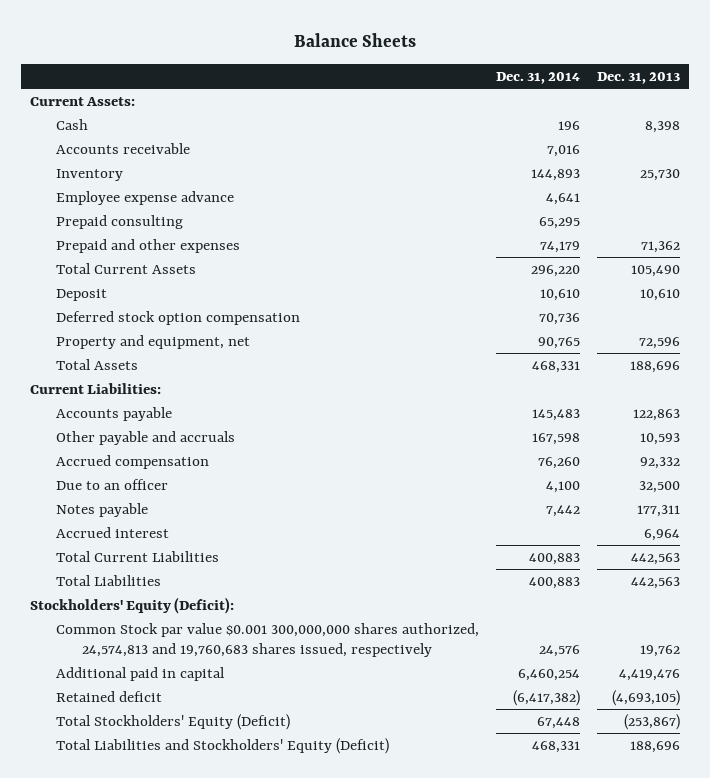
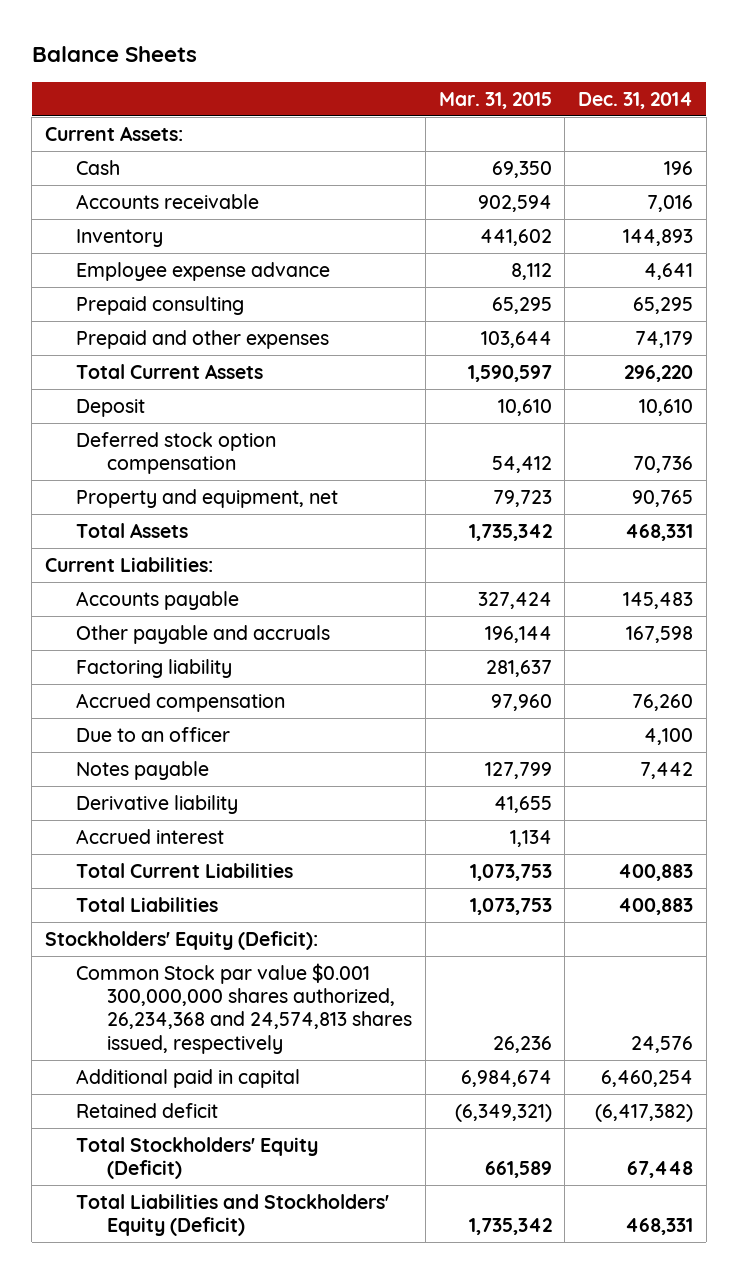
[597,72,681,85] Dec. 31, 2013 -> none
none -> [438,91,552,109] Mar. 31, 2015
none -> [76,658,233,678] Factoring liability
none -> [76,794,239,814] Derivative liability
[56,622,480,657] Common Stock par value $0.001 300,000,000 shares authorized, 24,574,813 and 19,760,683 shares issued, respectively -> [76,962,413,1054] Common Stock par value $0.001 300,000,000 shares authorized, 26,234,368 and 24,574,813 shares issued, respectively

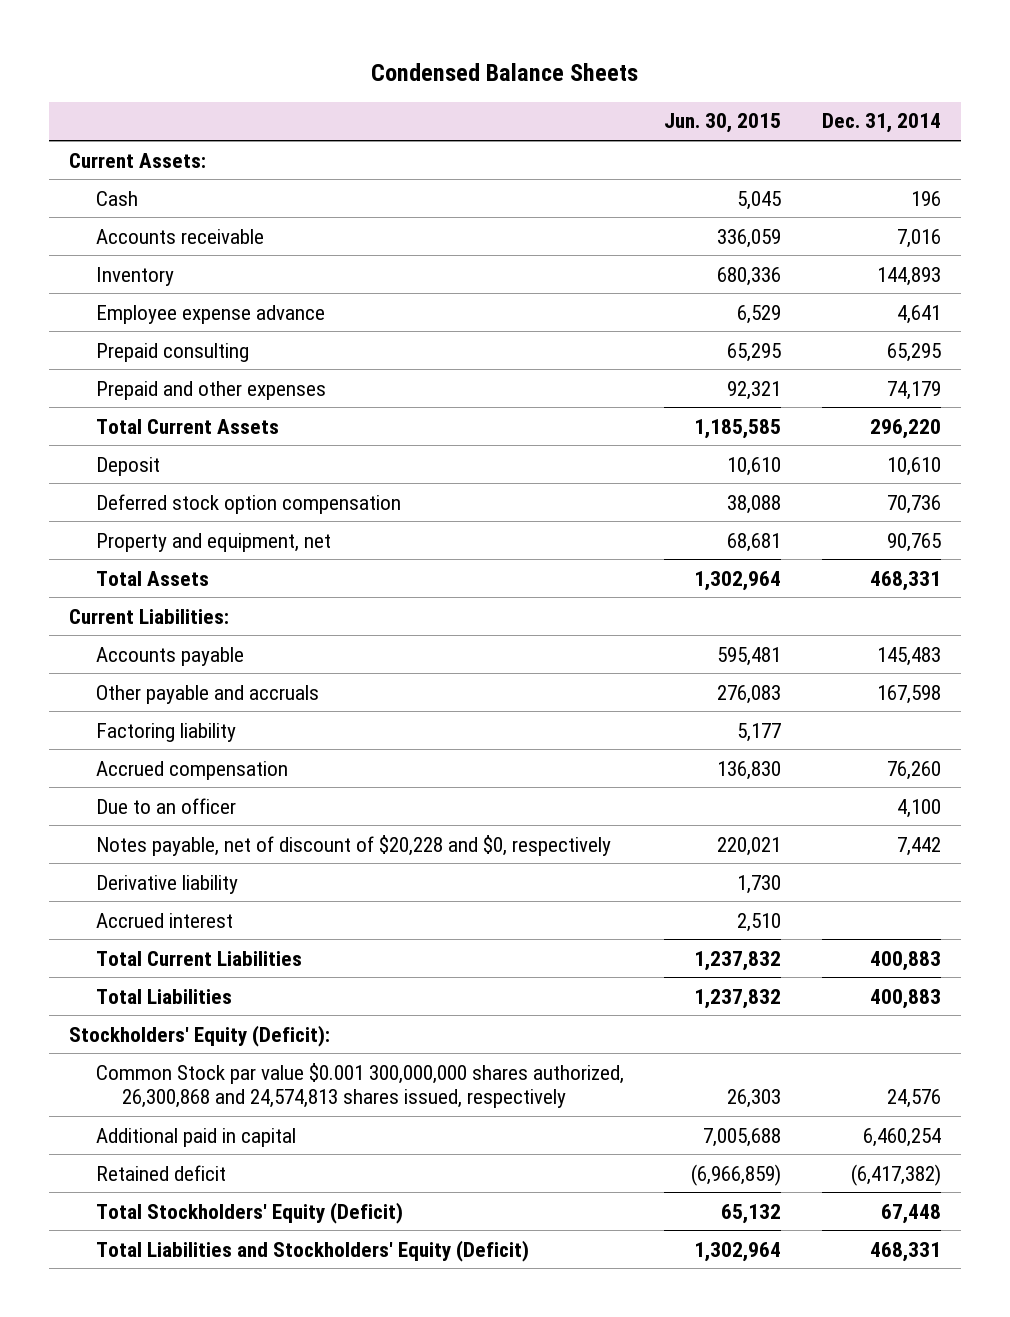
[31,46,197,63] Balance Sheets -> [370,63,638,82] Condensed Balance Sheets
[438,91,552,109] Mar. 31, 2015 -> none
none -> [664,113,782,134] Jun. 30, 2015
[76,760,210,780] Notes payable -> [95,834,611,856] Notes payable, net of discount of $20,228 and $0, respectively
[76,962,413,1054] Common Stock par value $0.001 300,000,000 shares authorized, 26,234,368 and 24,574,813 shares issued, respectively -> [95,1062,624,1109] Common Stock par value $0.001 300,000,000 shares authorized, 26,300,868 and 24,574,813 shares issued, respectively

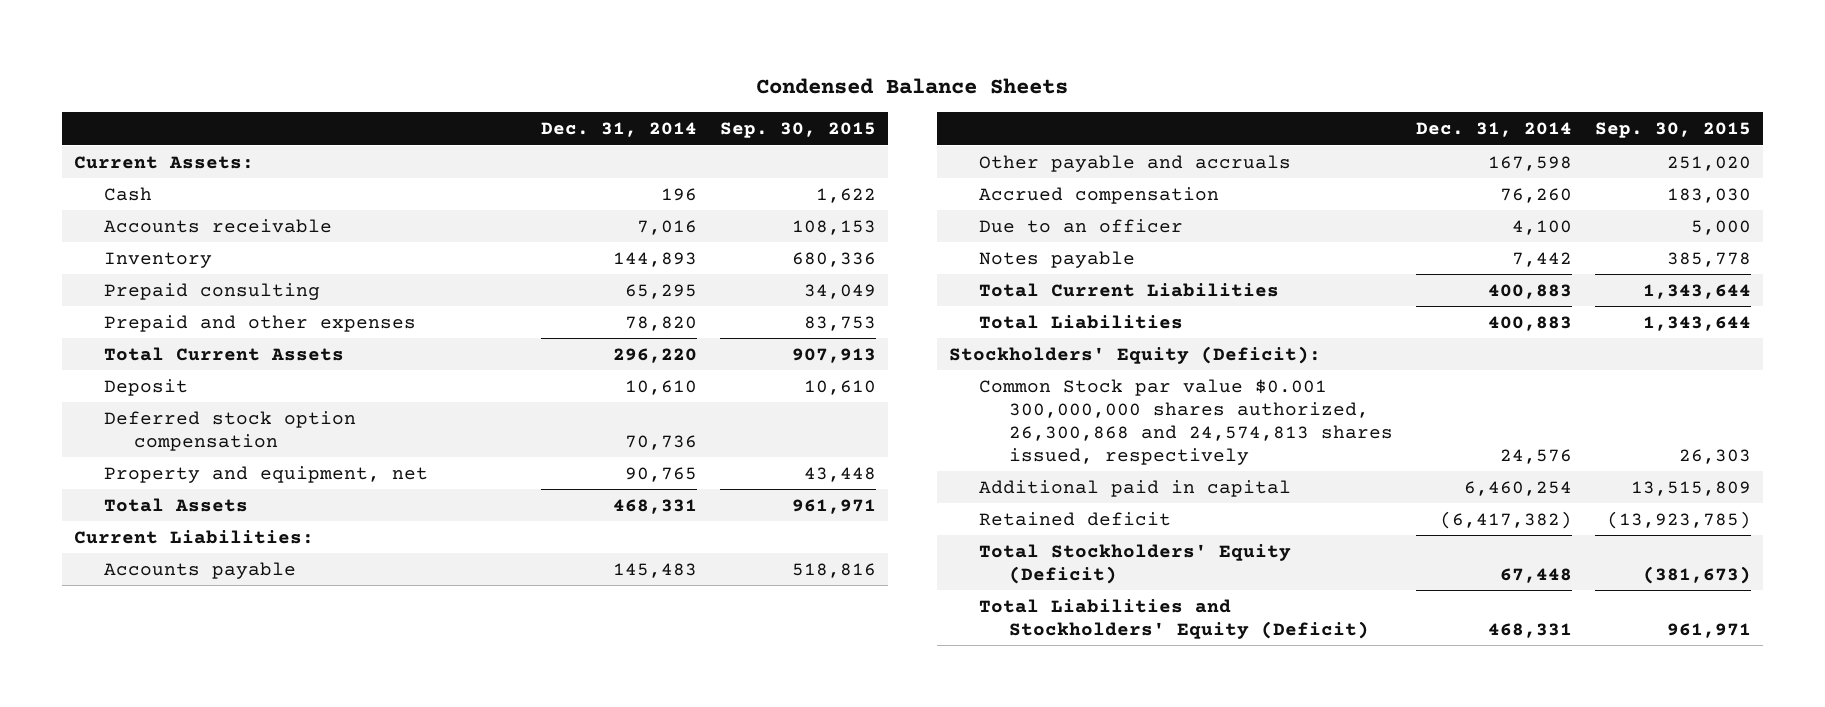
[664,113,782,134] Jun. 30, 2015 -> none
none -> [720,122,877,139] Sep. 30, 2015
[95,304,325,324] Employee expense advance -> none
[886,380,941,400] 74,179 -> [625,315,698,331] 78,820
[95,722,236,742] Factoring liability -> none
[95,874,238,894] Derivative liability -> none
[95,912,233,928] Accrued interest -> none
[95,834,611,856] Notes payable, net of discount of $20,228 and $0, respectively -> [978,250,1135,268] Notes payable

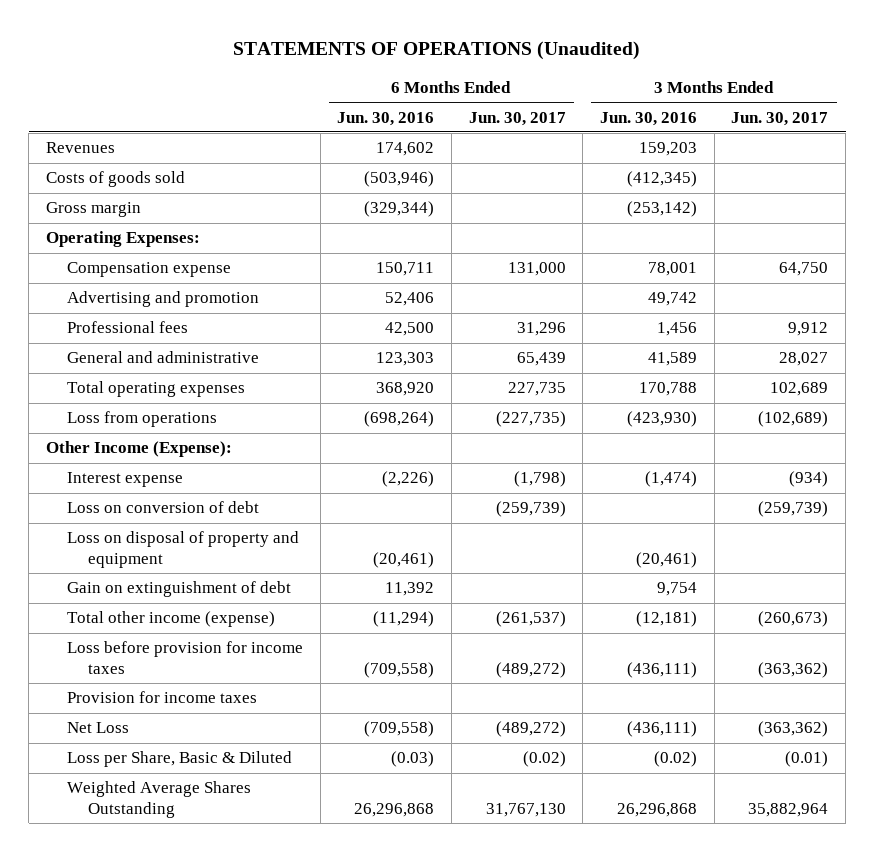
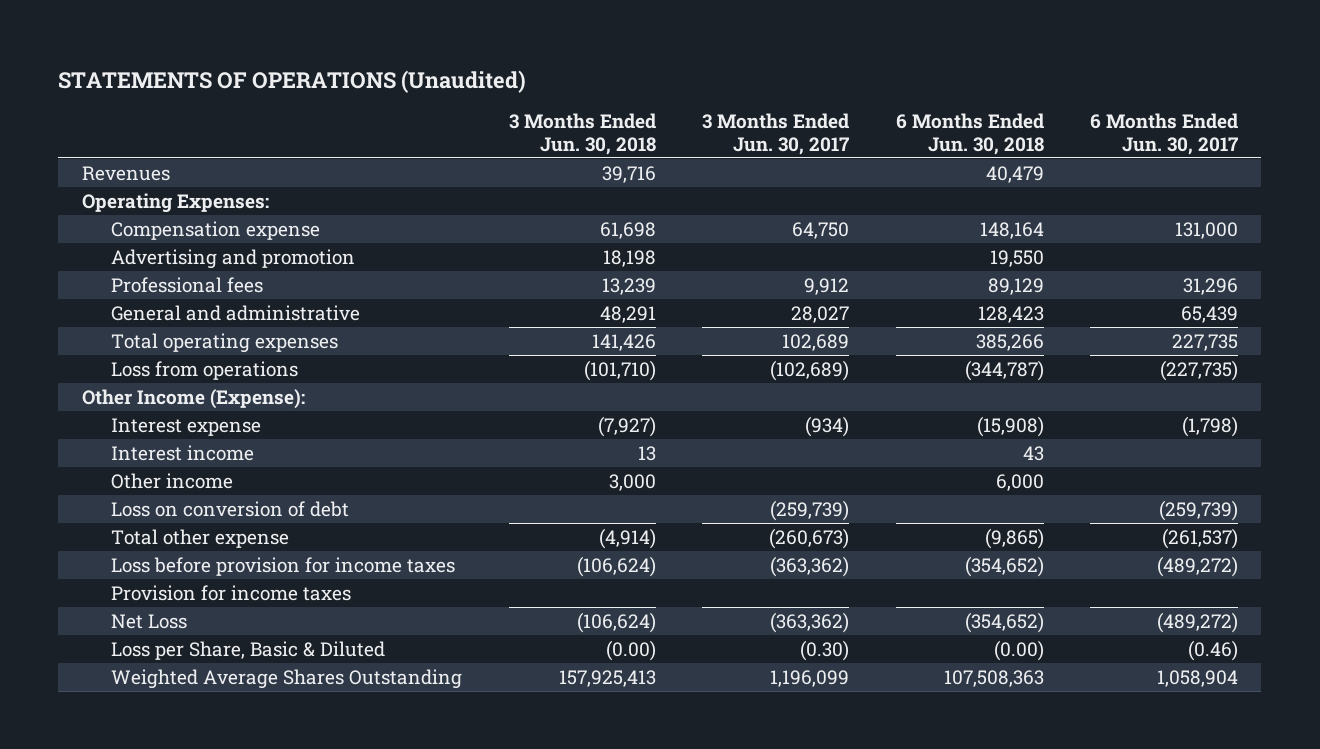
[337,111,435,126] Jun. 30, 2016 -> none
[600,111,698,126] Jun. 30, 2016 -> none
none -> [508,112,656,155] 3 Months Ended Jun. 30, 2018
none -> [895,112,1044,155] 6 Months Ended Jun. 30, 2018
[45,171,185,188] Costs of goods sold -> none
[45,202,141,218] Gross margin -> none
none -> [111,444,255,461] Interest income
none -> [111,472,234,489] Other income
[66,531,299,568] Loss on disposal of property and equipment -> none
[66,581,291,598] Gain on extinguishment of debt -> none
[66,611,275,628] Total other income (expense) -> [111,528,290,548] Total other expense
[522,751,566,768] (0.02) -> [1188,639,1239,661] (0.46)
[785,751,829,768] (0.01) -> [800,639,850,661] (0.30)
[485,802,566,817] 31,767,130 -> [1157,669,1239,687] 1,058,904
[748,802,829,817] 35,882,964 -> [770,669,850,687] 1,196,099

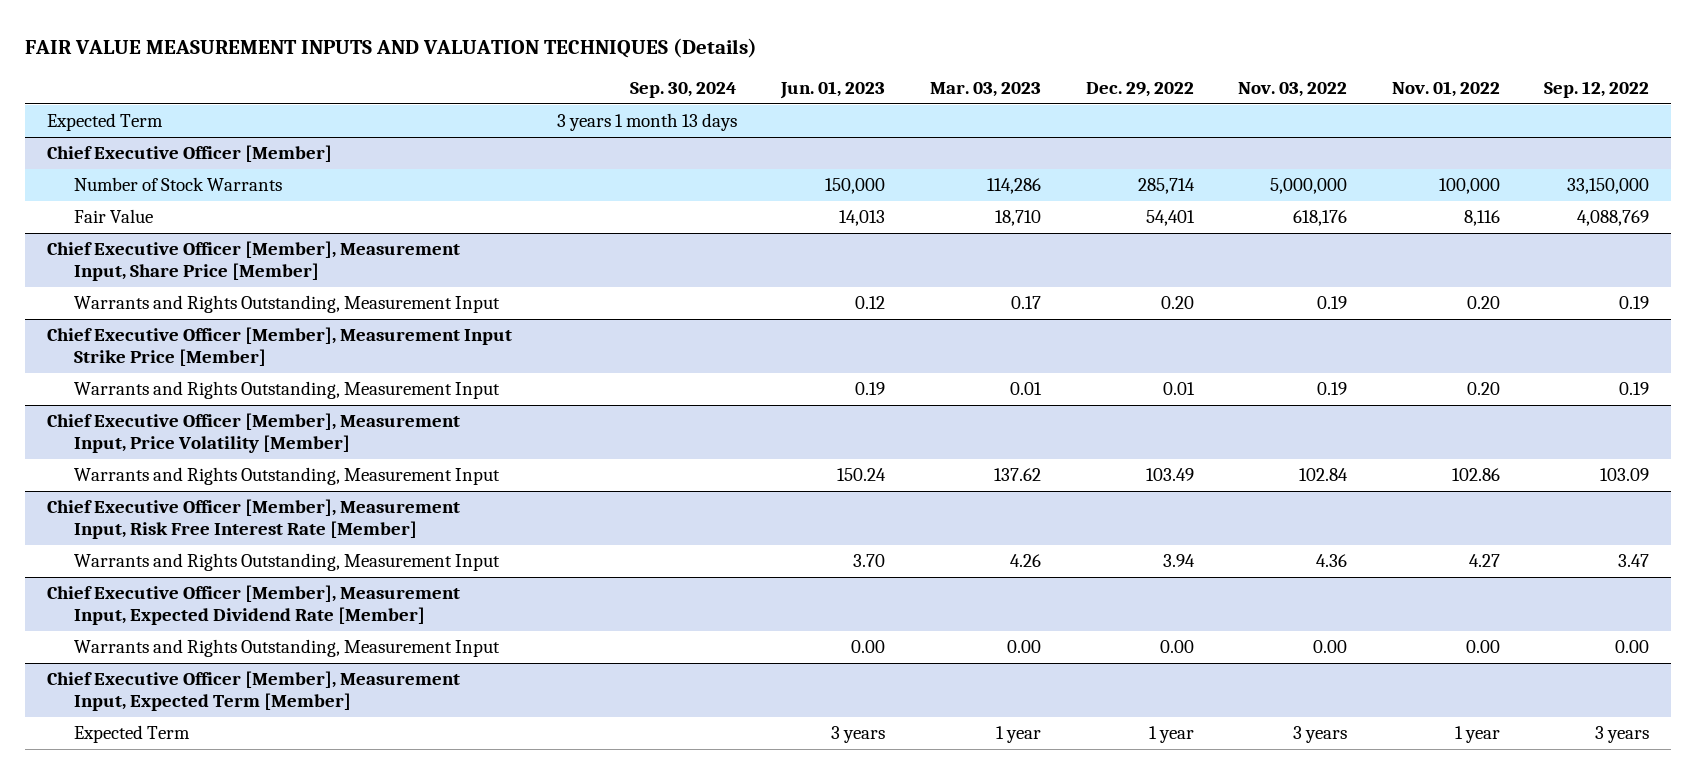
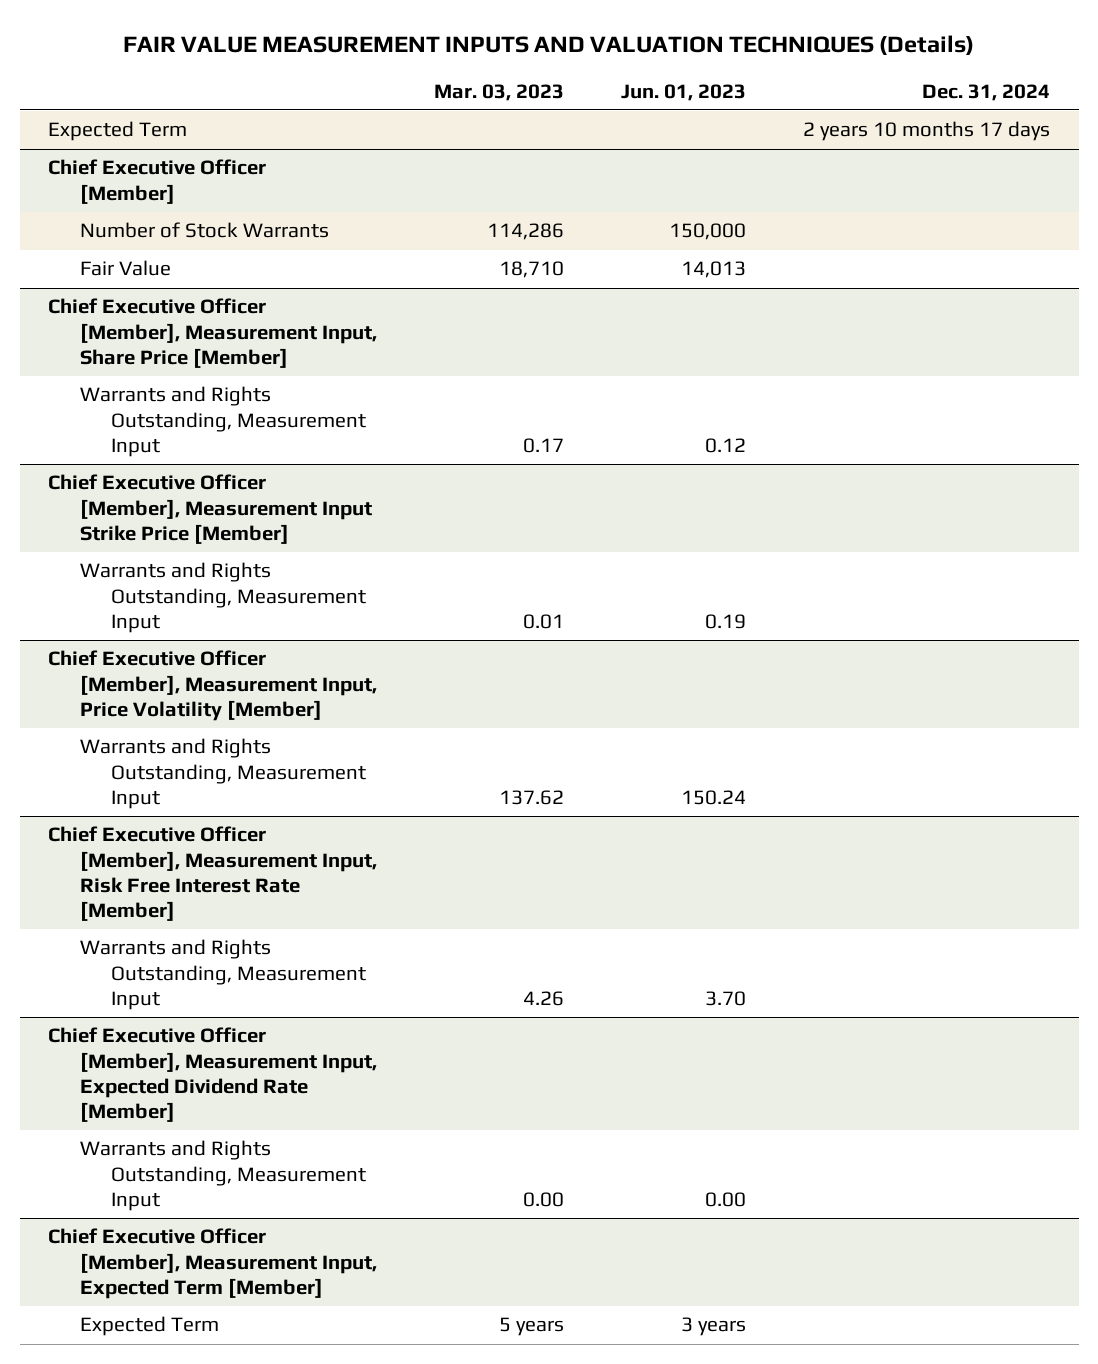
[629,82,737,99] Sep. 30, 2024 -> none
[1085,82,1194,98] Dec. 29, 2022 -> none
[1238,82,1348,98] Nov. 03, 2022 -> none
[1391,81,1500,98] Nov. 01, 2022 -> none
[1544,81,1650,99] Sep. 12, 2022 -> none
none -> [922,83,1051,101] Dec. 31, 2024
[996,726,1042,744] 1 year -> [498,1317,564,1337] 5 years

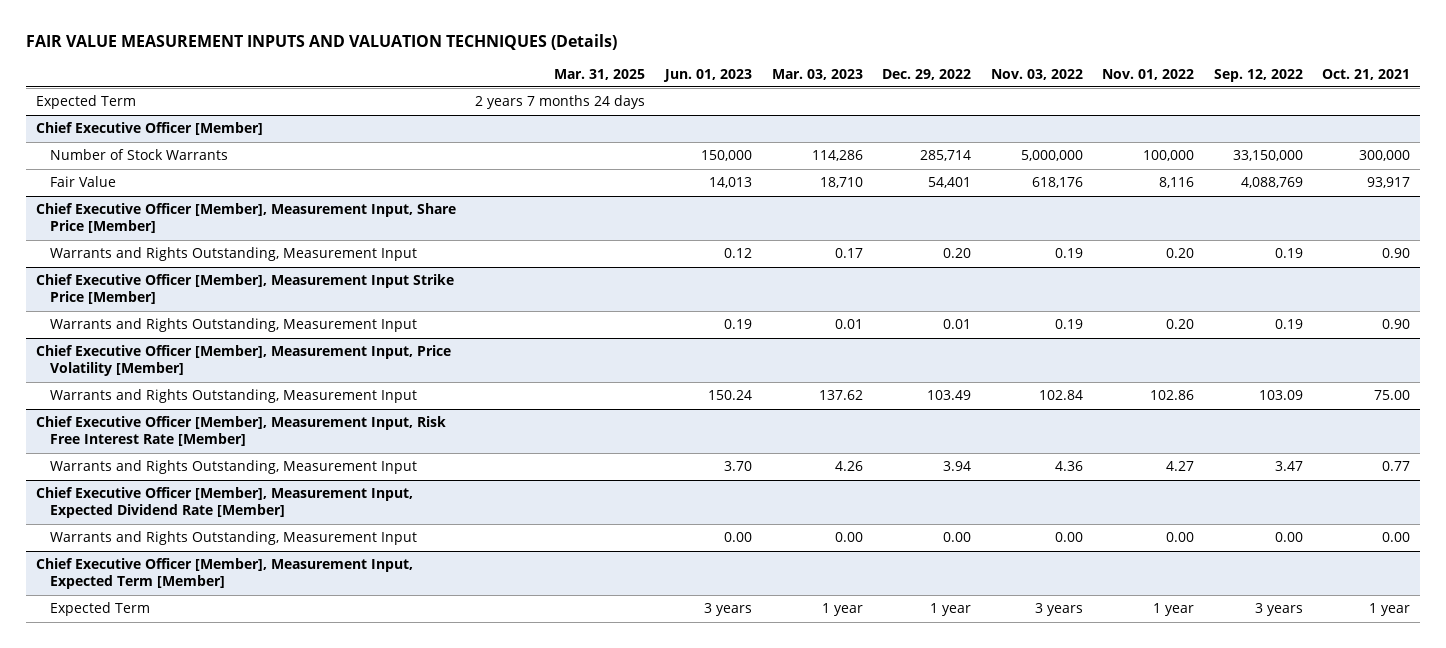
[922,83,1051,101] Dec. 31, 2024 -> none
none -> [554,68,646,80] Mar. 31, 2025
none -> [882,68,972,80] Dec. 29, 2022
none -> [990,68,1083,80] Nov. 03, 2022
none -> [1102,68,1195,80] Nov. 01, 2022
none -> [1213,68,1303,82] Sep. 12, 2022
none -> [1322,68,1411,80] Oct. 21, 2021
[498,1317,564,1337] 5 years -> [821,603,863,617] 1 year

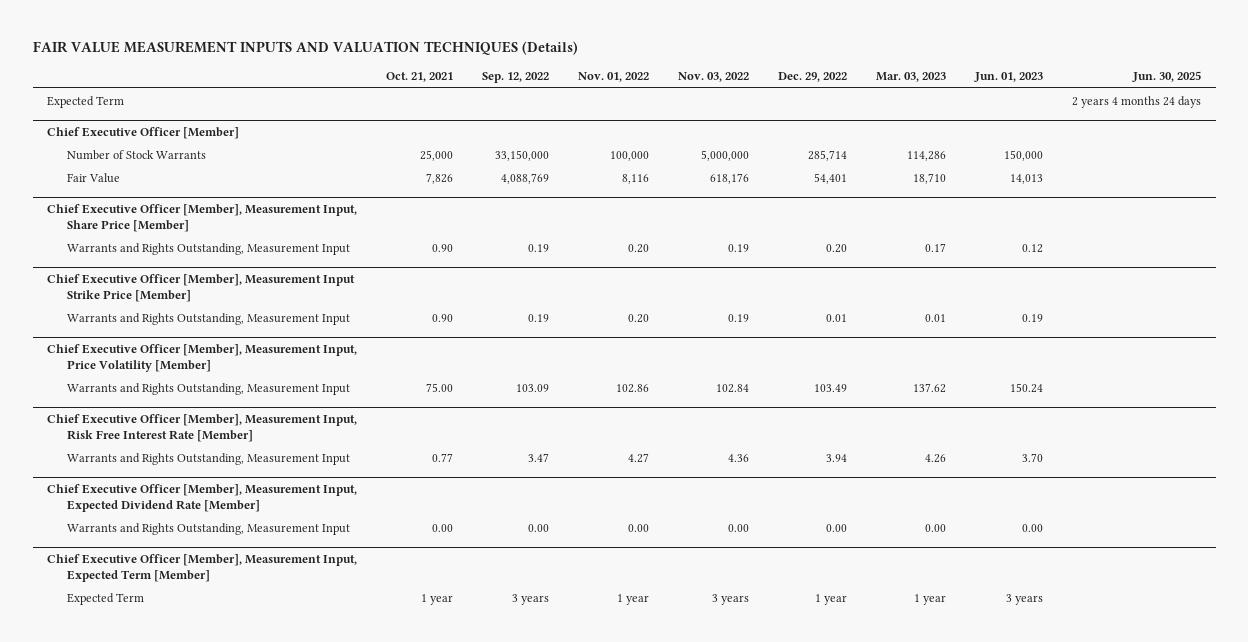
[554,68,646,80] Mar. 31, 2025 -> none
none -> [1132,71,1202,83] Jun. 30, 2025
[1359,150,1411,162] 300,000 -> [420,149,454,161] 25,000
[1367,177,1411,189] 93,917 -> [426,172,454,184] 7,826

